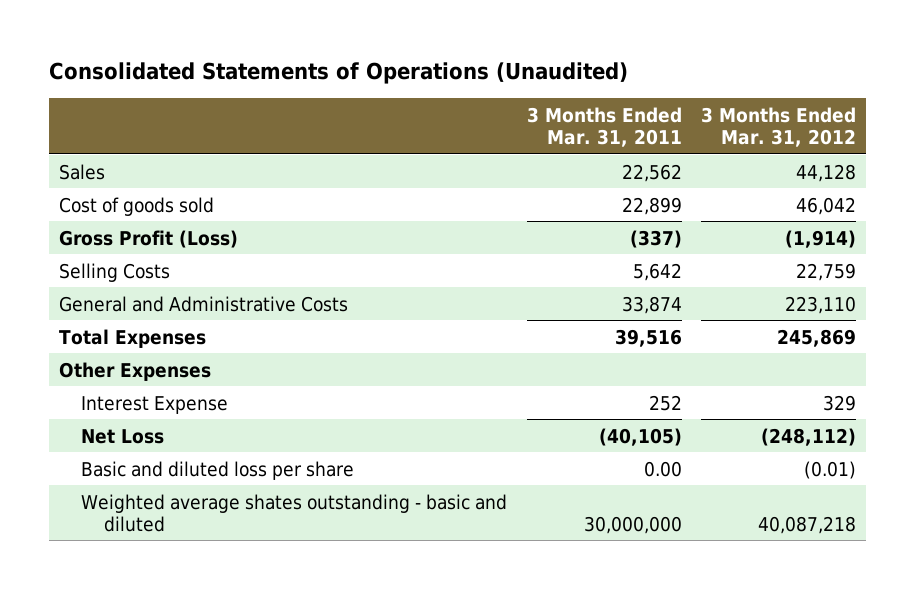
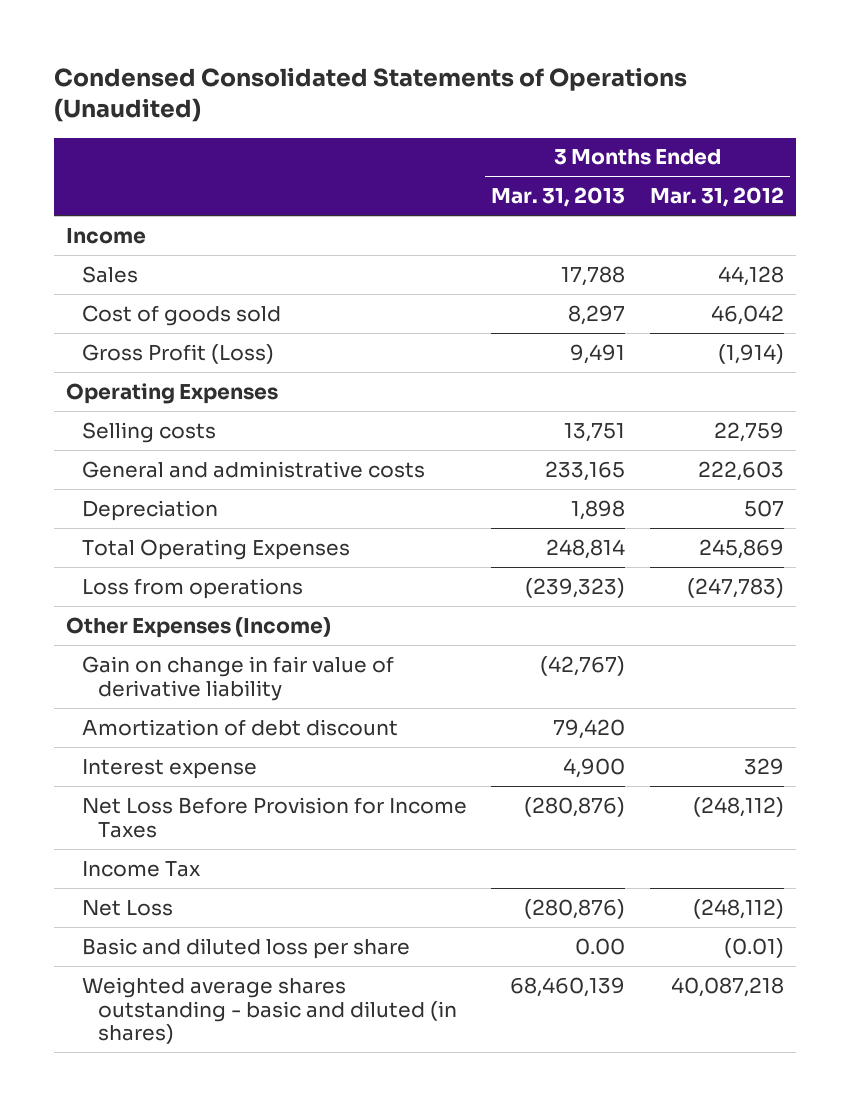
[49,61,629,84] Consolidated Statements of Operations (Unaudited) -> [54,66,688,123] Condensed Consolidated Statements of Operations (Unaudited)
[526,106,682,147] 3 Months Ended Mar. 31, 2011 -> none
none -> [491,187,626,208] Mar. 31, 2013
none -> [66,227,147,244] Income
none -> [66,382,279,404] Operating Expenses
[58,262,170,282] Selling Costs -> [81,421,216,443] Selling costs
[58,295,348,312] General and Administrative Costs -> [81,460,425,478] General and administrative costs
[785,295,857,314] 223,110 -> [697,460,784,481] 222,603
none -> [81,499,218,521] Depreciation
[58,328,206,348] Total Expenses -> [81,538,350,560] Total Operating Expenses
none -> [81,577,303,599] Loss from operations
[58,361,211,381] Other Expenses -> [66,616,332,638] Other Expenses (Income)
none -> [81,655,394,701] Gain on change in fair value of derivative liability
none -> [81,718,398,736] Amortization of debt discount
[81,395,229,414] Interest Expense -> [81,758,257,779] Interest expense
none -> [81,796,467,838] Net Loss Before Provision for Income Taxes
none -> [81,860,201,877] Income Tax
[81,493,508,532] Weighted average shates outstanding - basic and diluted -> [81,976,457,1045] Weighted average shares outstanding - basic and diluted (in shares)

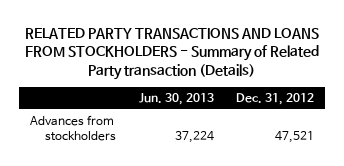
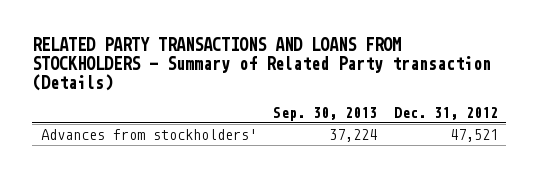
[138,93,214,106] Jun. 30, 2013 -> none
none -> [273,106,378,121] Sep. 30, 2013
[30,115,117,142] Advances from stockholders -> [40,129,257,141] Advances from stockholders'

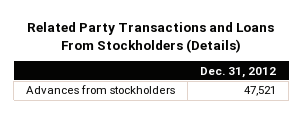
[32,37,492,92] RELATED PARTY TRANSACTIONS AND LOANS FROM STOCKHOLDERS - Summary of Related Party transaction (Details) -> [27,21,275,53] Related Party Transactions and Loans From Stockholders (Details)
[273,106,378,121] Sep. 30, 2013 -> none
[40,129,257,141] Advances from stockholders' -> [26,85,176,95] Advances from stockholders

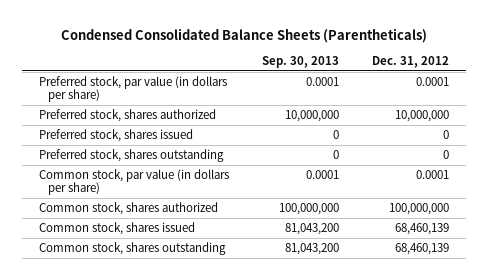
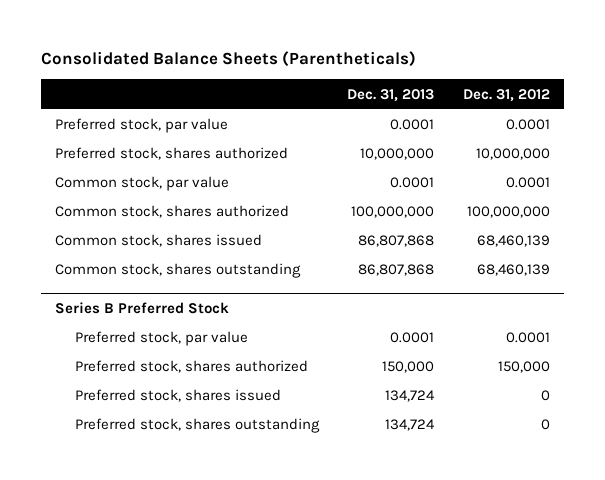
[61,27,428,43] Condensed Consolidated Balance Sheets (Parentheticals) -> [40,51,416,68] Consolidated Balance Sheets (Parentheticals)
[262,55,340,68] Sep. 30, 2013 -> none
none -> [347,88,435,102] Dec. 31, 2013
[38,75,227,103] Preferred stock, par value (in dollars per share) -> [55,118,229,134] Preferred stock, par value
[38,128,193,142] Preferred stock, shares issued -> none
[38,148,224,162] Preferred stock, shares outstanding -> none
[38,168,229,196] Common stock, par value (in dollars per share) -> [55,176,230,192] Common stock, par value
none -> [55,302,230,315] Series B Preferred Stock
none -> [74,331,248,347] Preferred stock, par value
none -> [74,360,308,374] Preferred stock, shares authorized
none -> [74,389,281,403] Preferred stock, shares issued
none -> [74,418,320,434] Preferred stock, shares outstanding

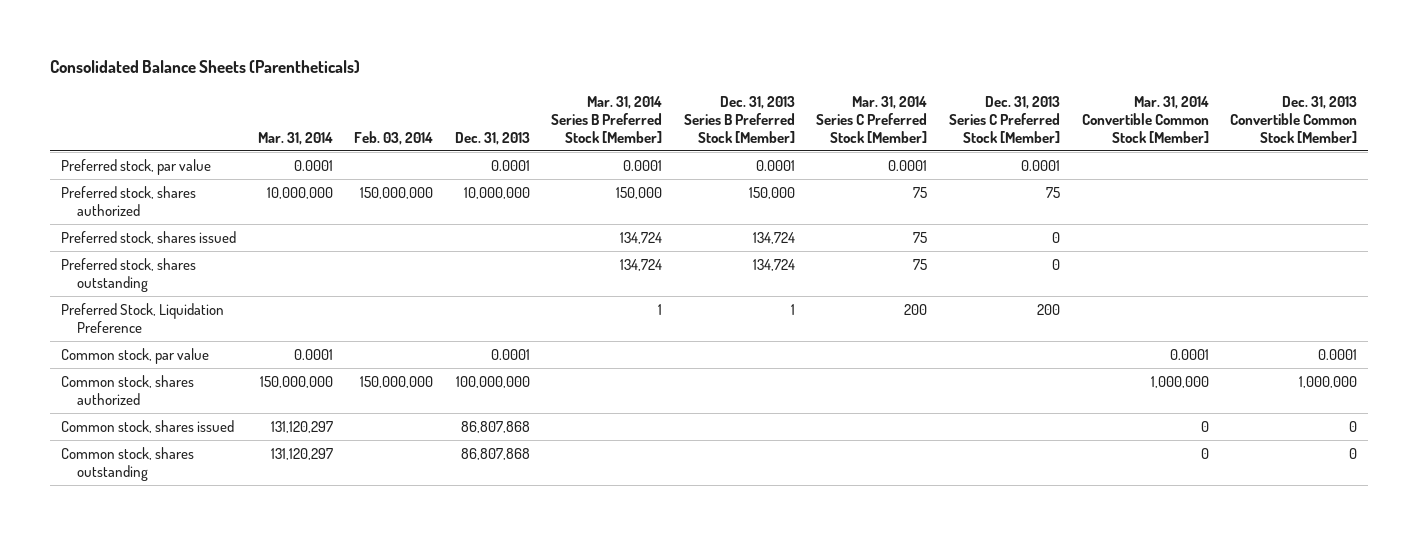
[462,88,550,102] Dec. 31, 2012 -> none
none -> [257,131,333,145] Mar. 31, 2014
none -> [354,130,434,145] Feb. 03, 2014
none -> [551,95,663,143] Mar. 31, 2014 Series B Preferred Stock [Member]
none -> [683,95,795,143] Dec. 31, 2013 Series B Preferred Stock [Member]
none -> [816,95,928,143] Mar. 31, 2014 Series C Preferred Stock [Member]
none -> [949,95,1061,143] Dec. 31, 2013 Series C Preferred Stock [Member]
none -> [1081,95,1209,143] Mar. 31, 2014 Convertible Common Stock [Member]
none -> [1230,95,1358,143] Dec. 31, 2013 Convertible Common Stock [Member]
none -> [60,230,236,244] Preferred stock, shares issued
none -> [60,257,196,292] Preferred stock, shares outstanding
none -> [60,302,224,333] Preferred Stock, Liquidation Preference
[55,302,230,315] Series B Preferred Stock -> none
[74,331,248,347] Preferred stock, par value -> none
[74,360,308,374] Preferred stock, shares authorized -> none
[74,389,281,403] Preferred stock, shares issued -> none
[74,418,320,434] Preferred stock, shares outstanding -> none

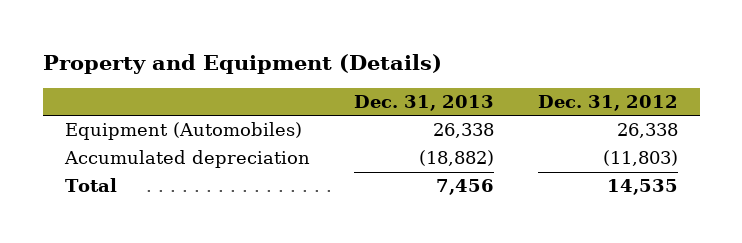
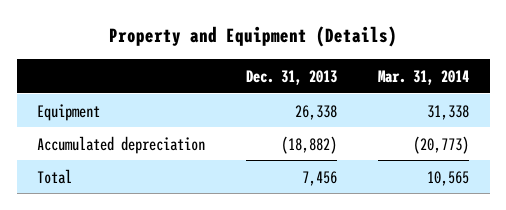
[537,95,678,112] Dec. 31, 2012 -> none
none -> [378,69,470,85] Mar. 31, 2014
[64,122,302,141] Equipment (Automobiles) -> [37,103,101,121] Equipment

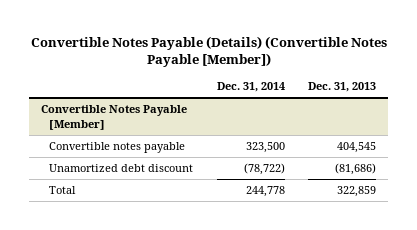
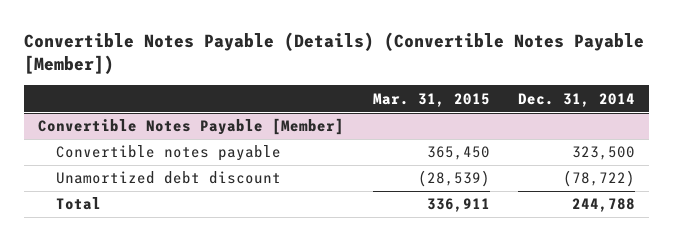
[308,82,377,93] Dec. 31, 2013 -> none
none -> [372,92,490,107] Mar. 31, 2015
[245,186,285,198] 244,778 -> [572,198,636,213] 244,788

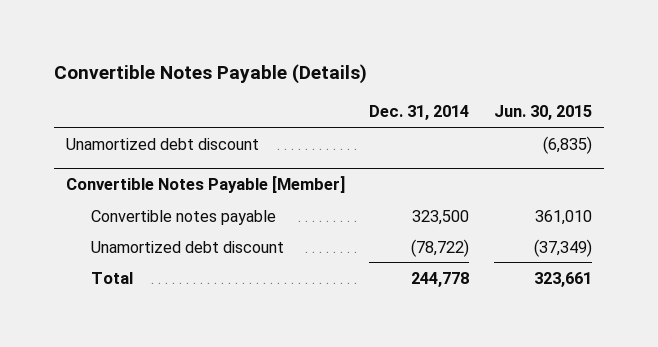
[23,32,644,75] Convertible Notes Payable (Details) (Convertible Notes Payable [Member]) -> [53,64,367,85] Convertible Notes Payable (Details)
[372,92,490,107] Mar. 31, 2015 -> none
none -> [494,105,593,121] Jun. 30, 2015
none -> [65,137,259,150] Unamortized debt discount
[572,198,636,213] 244,788 -> [411,271,470,287] 244,778

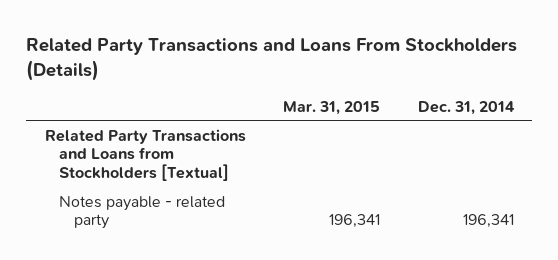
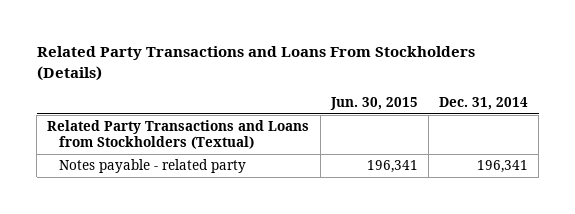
[283,100,381,115] Mar. 31, 2015 -> none
none -> [329,97,418,111] Jun. 30, 2015
[44,128,246,182] Related Party Transactions and Loans from Stockholders [Textual] -> [47,120,310,150] Related Party Transactions and Loans from Stockholders (Textual)

